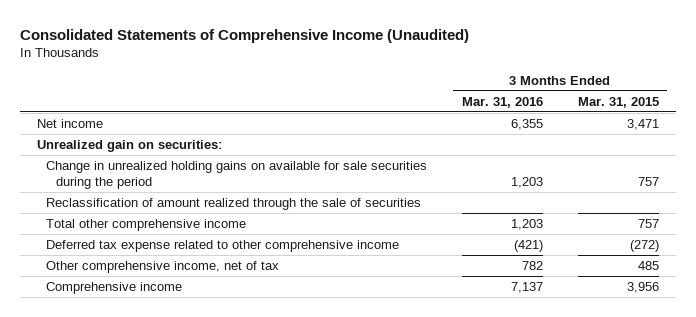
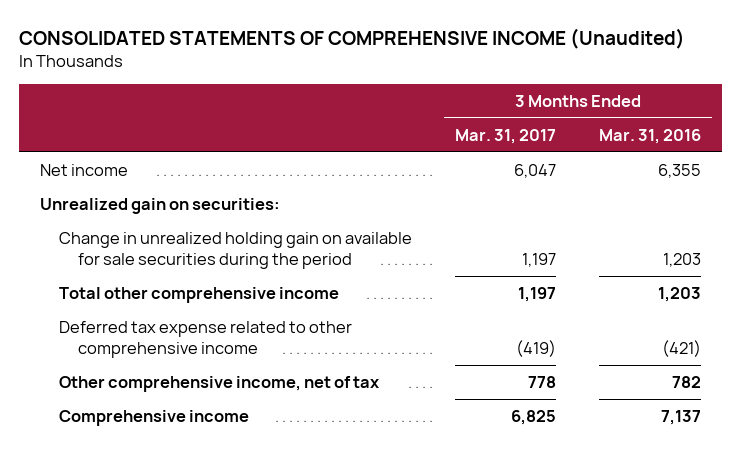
[19,28,469,43] Consolidated Statements of Comprehensive Income (Unaudited) -> [18,27,685,49] CONSOLIDATED STATEMENTS OF COMPREHENSIVE INCOME (Unaudited)
[577,96,659,108] Mar. 31, 2015 -> none
none -> [454,128,556,144] Mar. 31, 2017
[46,197,422,210] Reclassification of amount realized through the sale of securities -> none
[46,160,428,190] Change in unrealized holding gains on available for sale securities during the period -> [58,232,412,270] Change in unrealized holding gain on available for sale securities during the period

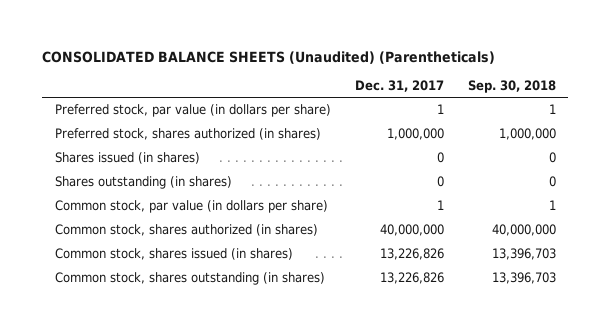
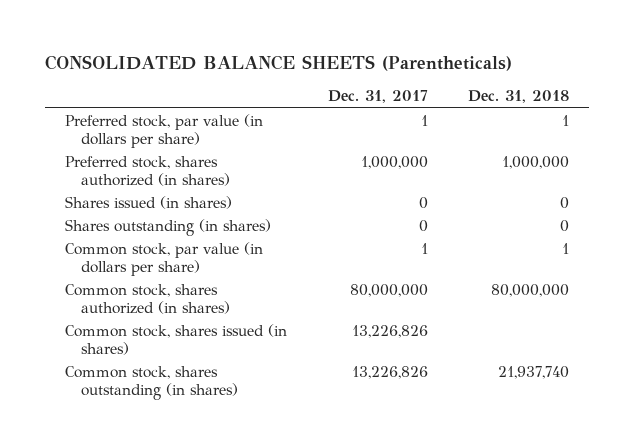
[42,50,496,64] CONSOLIDATED BALANCE SHEETS (Unaudited) (Parentheticals) -> [45,55,513,72] CONSOLIDATED BALANCE SHEETS (Parentheticals)
[467,80,556,94] Sep. 30, 2018 -> none
none -> [468,90,570,104] Dec. 31, 2018
[379,224,444,237] 40,000,000 -> [349,283,428,297] 80,000,000

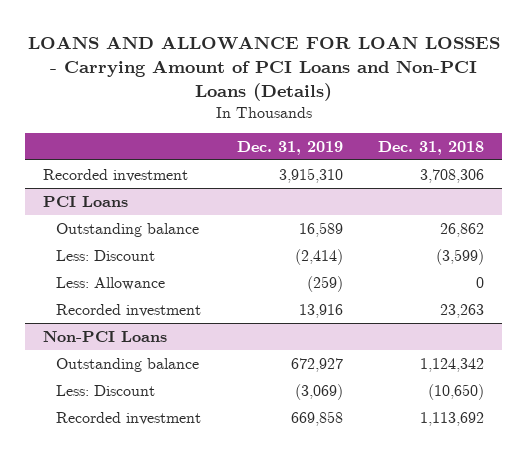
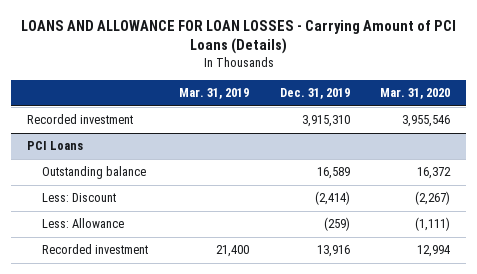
[27,35,500,101] LOANS AND ALLOWANCE FOR LOAN LOSSES - Carrying Amount of PCI Loans and Non-PCI Loans (Details) -> [20,19,456,55] LOANS AND ALLOWANCE FOR LOAN LOSSES - Carrying Amount of PCI Loans (Details)
[378,140,485,155] Dec. 31, 2018 -> none
none -> [178,88,249,100] Mar. 31, 2019
none -> [380,88,451,100] Mar. 31, 2020
[42,330,167,342] Non-PCI Loans -> none
[55,357,199,372] Outstanding balance -> none
[55,384,155,396] Less: Discount -> none
[55,411,201,425] Recorded investment -> none

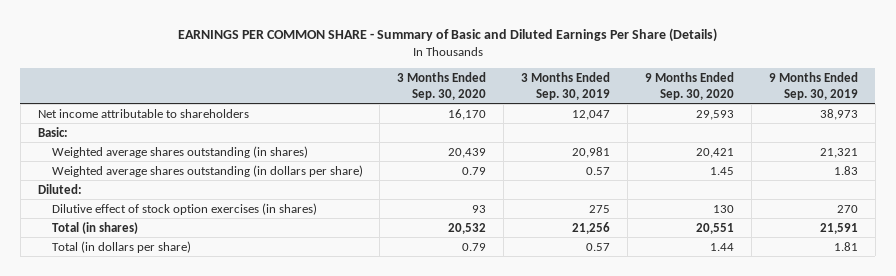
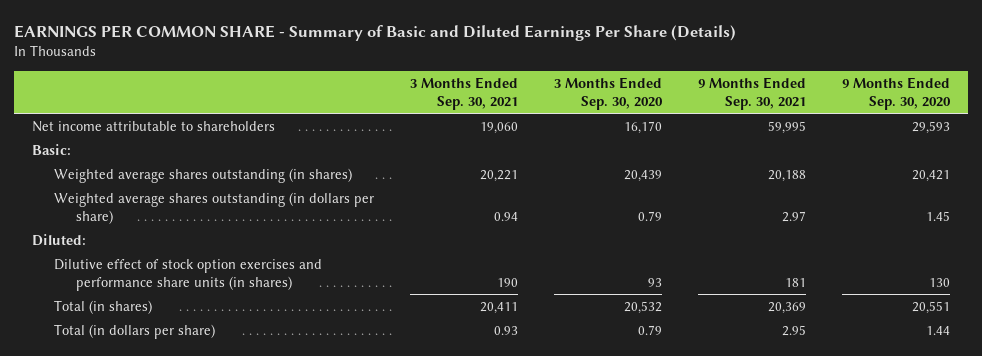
[521,72,611,100] 3 Months Ended Sep. 30, 2019 -> none
[768,72,858,100] 9 Months Ended Sep. 30, 2019 -> none
none -> [409,76,518,110] 3 Months Ended Sep. 30, 2021
none -> [697,76,806,110] 9 Months Ended Sep. 30, 2021
[51,202,317,215] Dilutive effect of stock option exercises (in shares) -> [54,258,323,291] Dilutive effect of stock option exercises and performance share units (in shares)

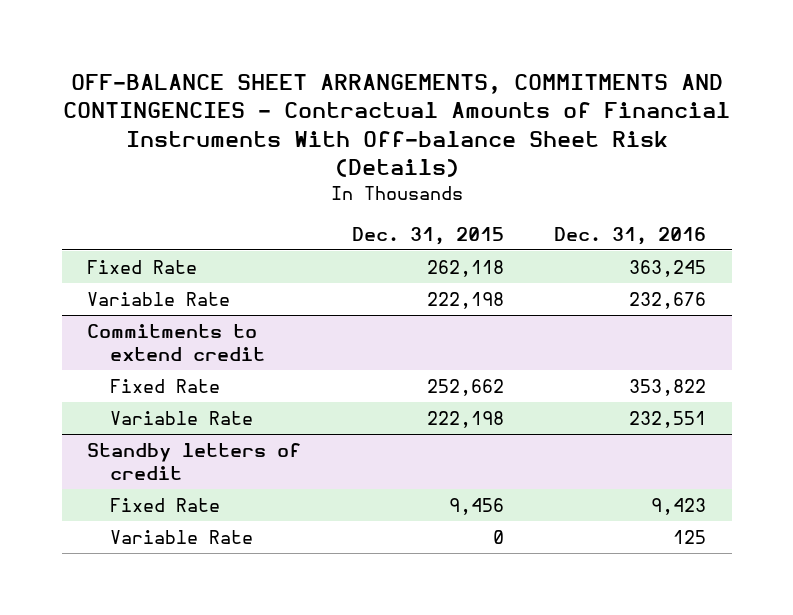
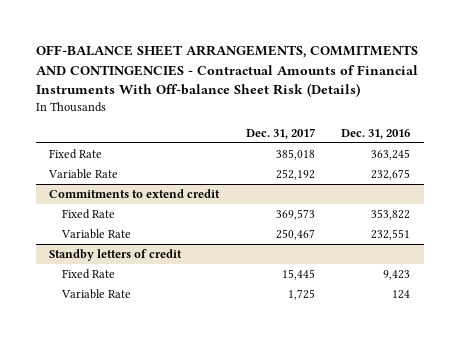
[351,226,504,245] Dec. 31, 2015 -> none
none -> [245,127,315,139] Dec. 31, 2017
[629,291,707,309] 232,676 -> [371,168,411,180] 232,675
[673,529,707,544] 125 -> [392,289,411,299] 124

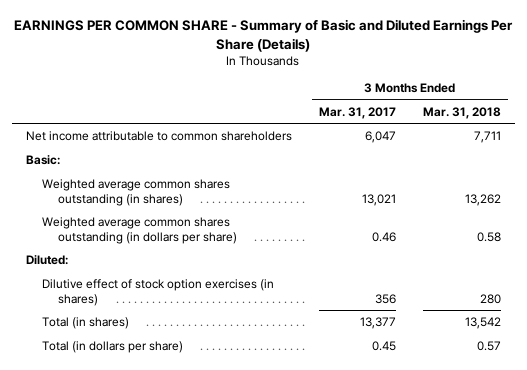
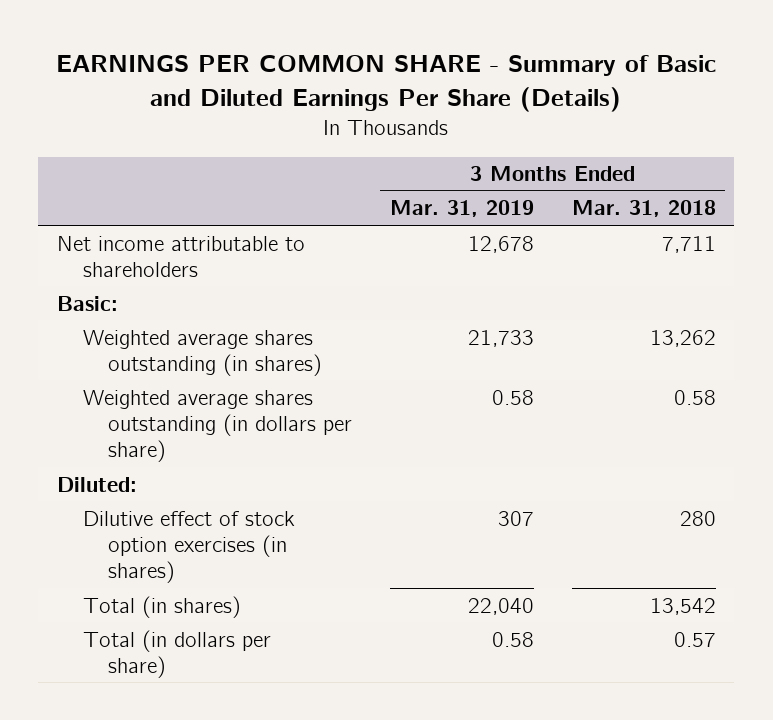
[318,106,396,119] Mar. 31, 2017 -> none
none -> [389,200,534,218] Mar. 31, 2019
[25,130,292,141] Net income attributable to common shareholders -> [57,235,306,277] Net income attributable to shareholders
[41,178,230,206] Weighted average common shares outstanding (in shares) -> [82,329,322,376] Weighted average shares outstanding (in shares)
[41,216,237,244] Weighted average common shares outstanding (in dollars per share) -> [82,389,352,462] Weighted average shares outstanding (in dollars per share)

